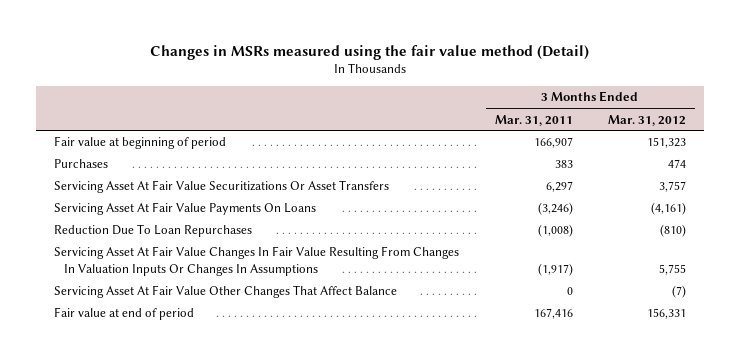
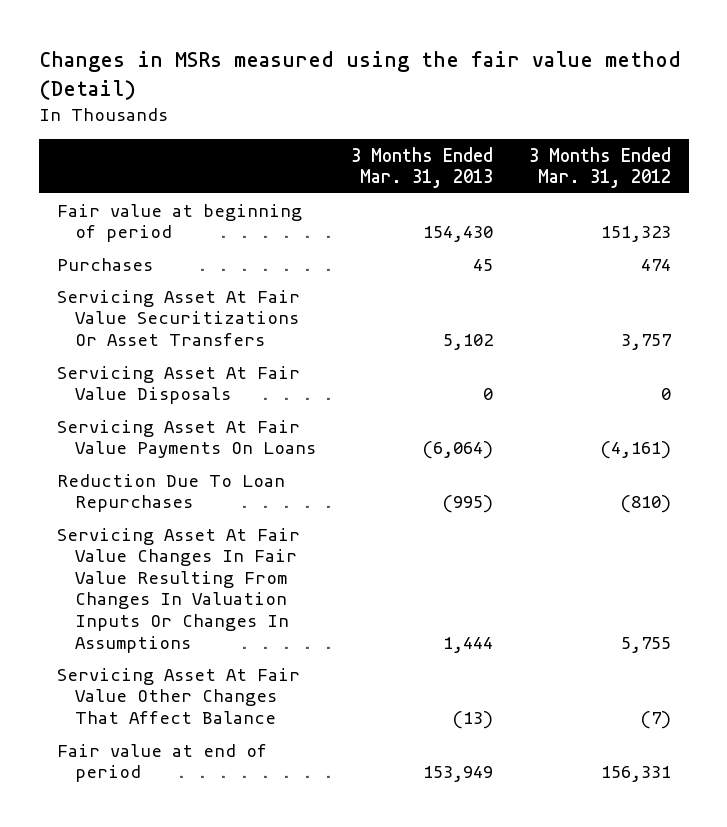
[494,114,573,126] Mar. 31, 2011 -> none
none -> [351,146,494,189] 3 Months Ended Mar. 31, 2013
none -> [56,365,300,405] Servicing Asset At Fair Value Disposals

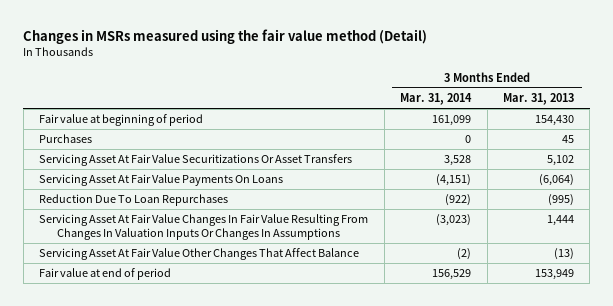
[528,146,671,189] 3 Months Ended Mar. 31, 2012 -> none
none -> [400,92,473,105] Mar. 31, 2014
[56,365,300,405] Servicing Asset At Fair Value Disposals -> none

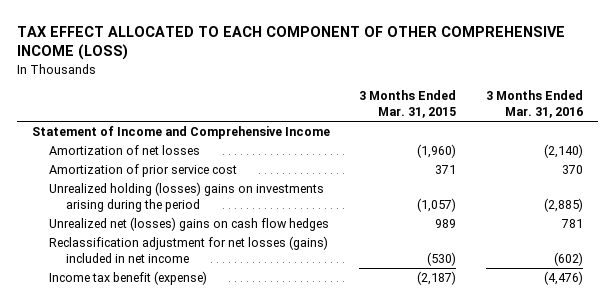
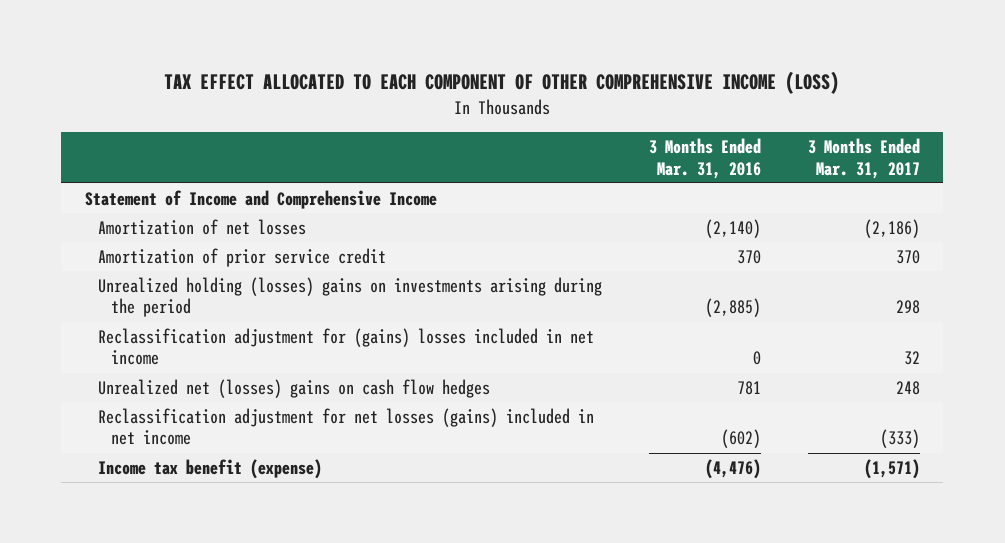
[359,90,457,119] 3 Months Ended Mar. 31, 2015 -> none
none -> [807,138,920,179] 3 Months Ended Mar. 31, 2017
[48,164,237,178] Amortization of prior service cost -> [97,248,386,268] Amortization of prior service credit
none -> [97,328,594,366] Reclassification adjustment for (gains) losses included in net income

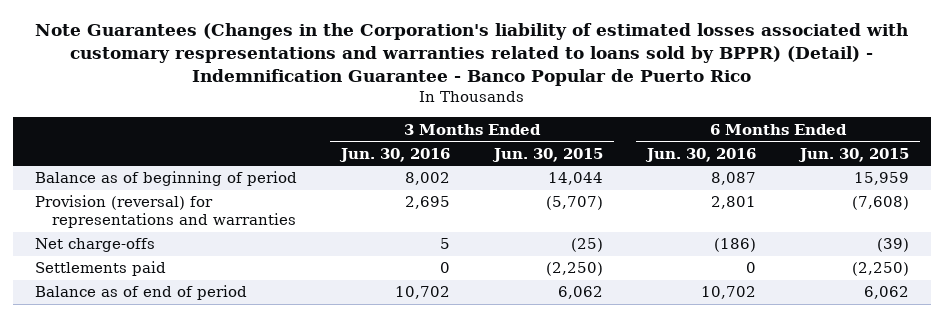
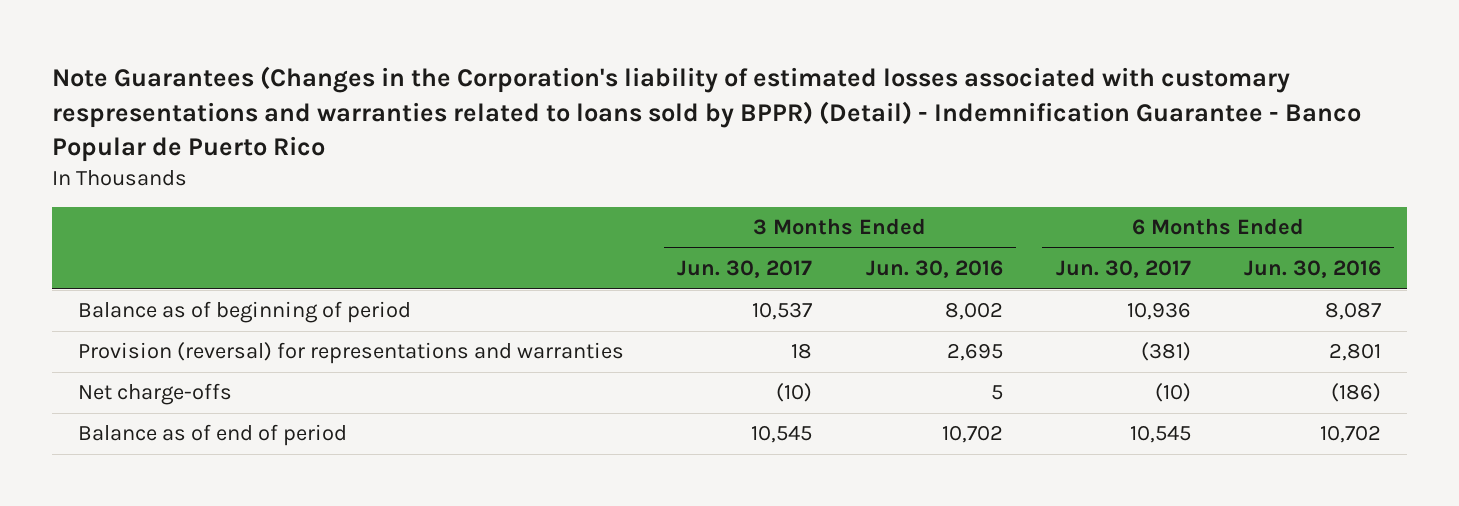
[492,147,604,162] Jun. 30, 2015 -> none
[797,147,909,162] Jun. 30, 2015 -> none
none -> [677,260,813,279] Jun. 30, 2017
none -> [1055,260,1191,279] Jun. 30, 2017
[35,261,167,277] Settlements paid -> none

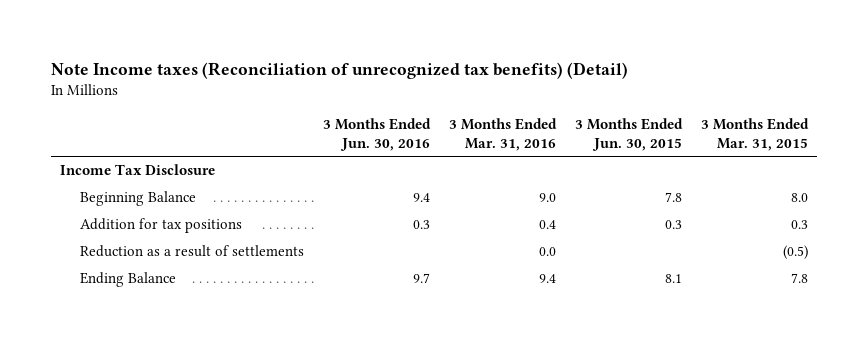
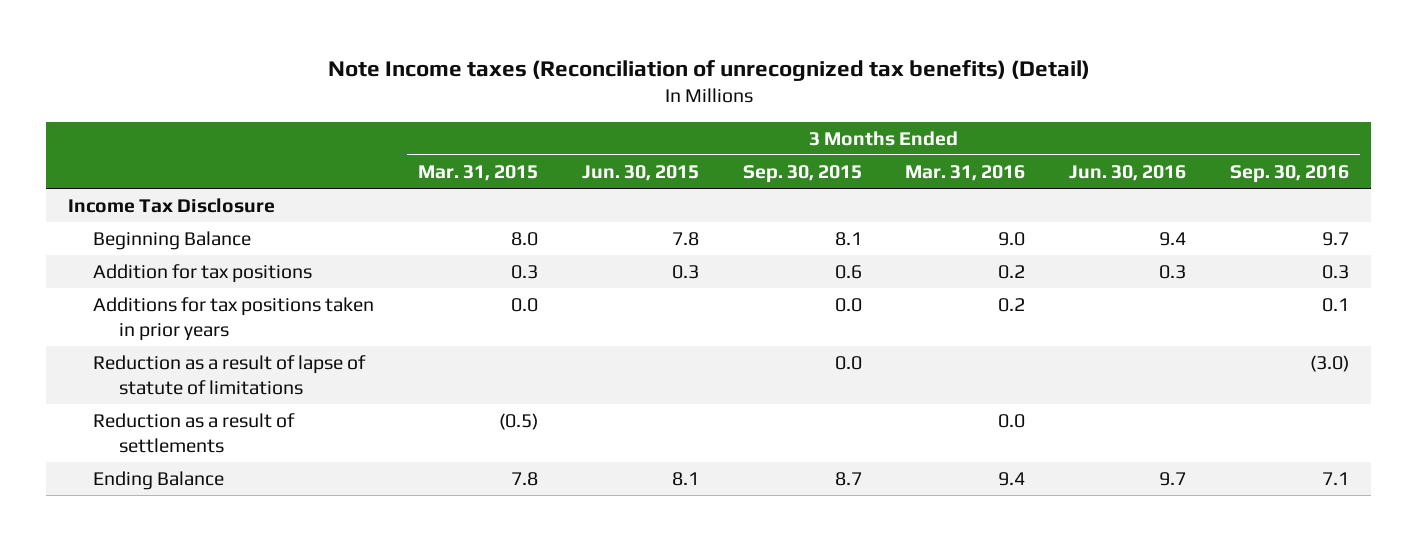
none -> [742,164,862,183] Sep. 30, 2015
none -> [1230,164,1350,183] Sep. 30, 2016
[538,220,556,230] 0.4 -> [998,264,1026,279] 0.2
none -> [93,296,375,341] Additions for tax positions taken in prior years
none -> [93,354,367,395] Reduction as a result of lapse of statute of limitations

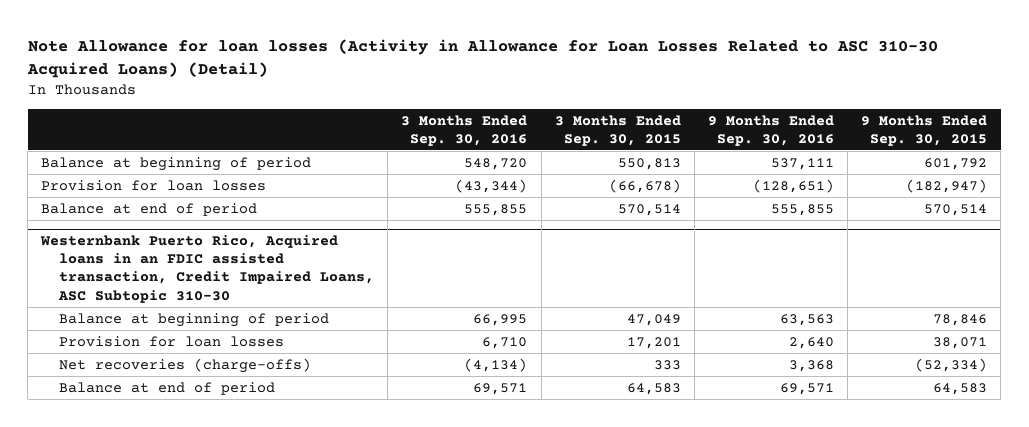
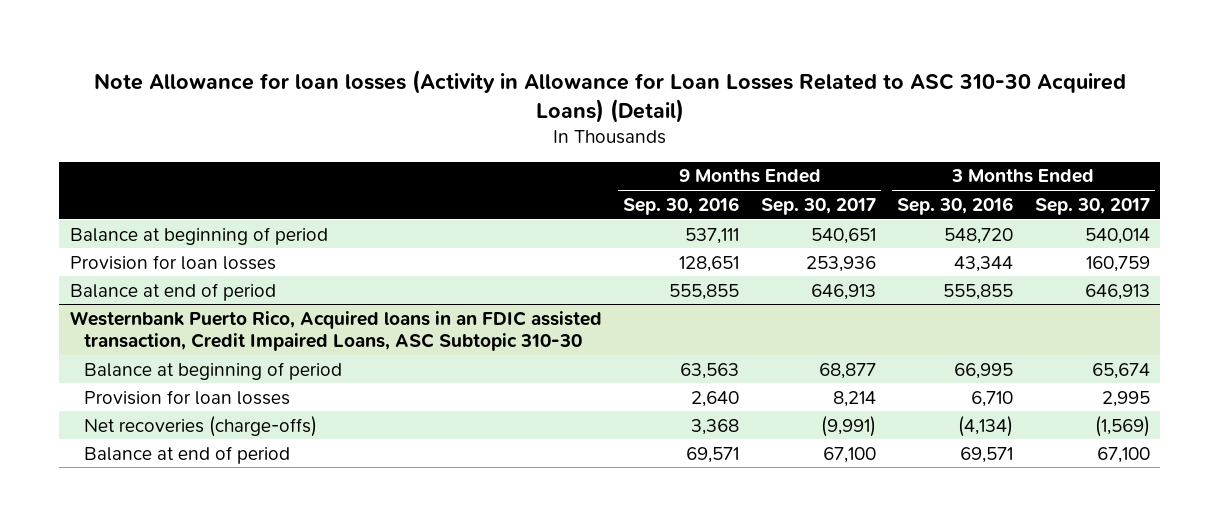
[554,114,681,146] 3 Months Ended Sep. 30, 2015 -> none
[861,114,988,146] 9 Months Ended Sep. 30, 2015 -> none
none -> [760,197,876,215] Sep. 30, 2017
none -> [1034,197,1150,215] Sep. 30, 2017
[455,178,528,193] (43,344) -> [954,255,1014,272] 43,344
[753,178,835,193] (128,651) -> [679,255,740,272] 128,651

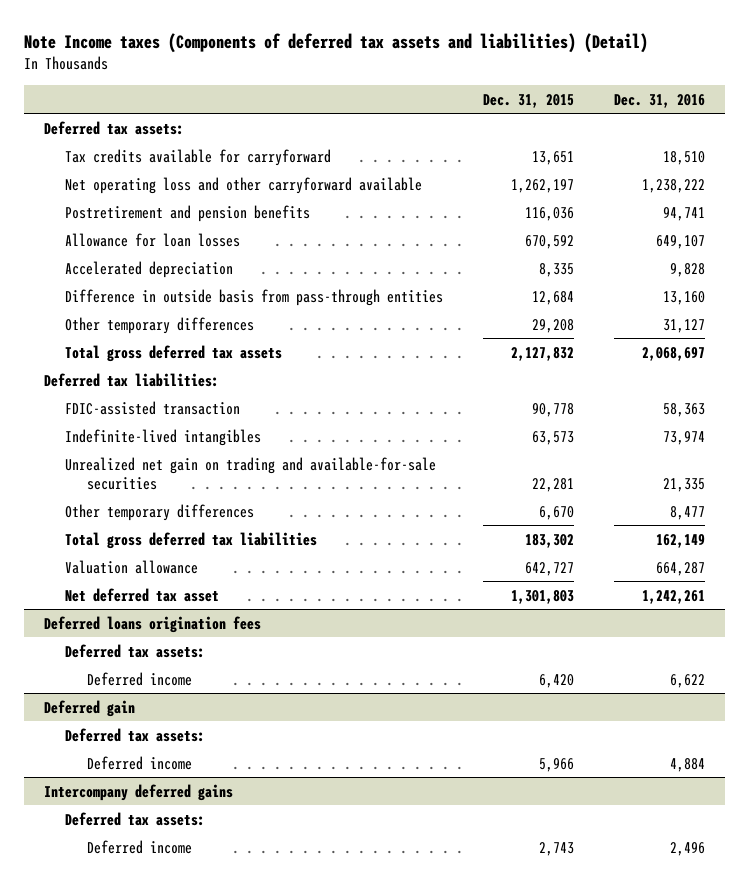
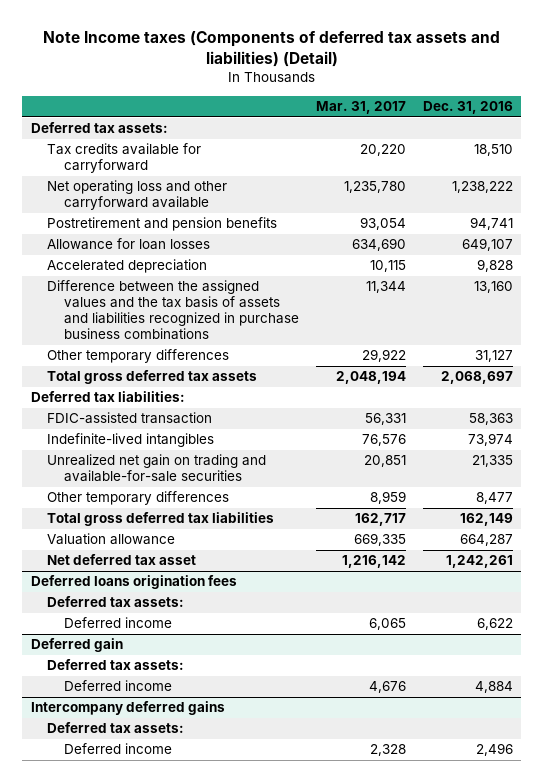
[483,93,575,108] Dec. 31, 2015 -> none
none -> [315,101,406,115] Mar. 31, 2017
[65,288,444,306] Difference in outside basis from pass-through entities -> [47,280,300,341] Difference between the assigned values and the tax basis of assets and liabilities recognized in purchase business combinations

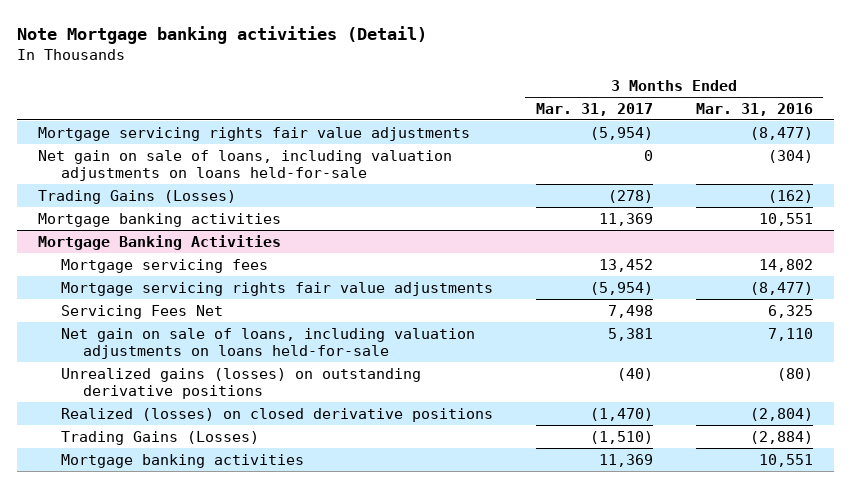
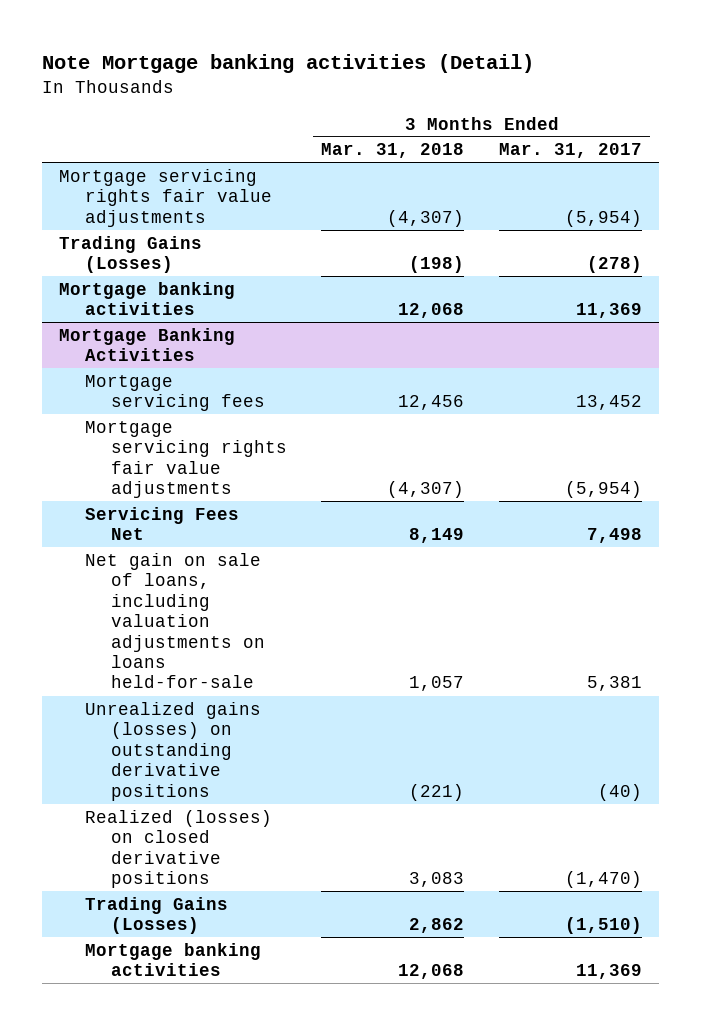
[695,102,813,116] Mar. 31, 2016 -> none
none -> [321,143,465,159] Mar. 31, 2018
[38,149,453,182] Net gain on sale of loans, including valuation adjustments on loans held-for-sale -> none

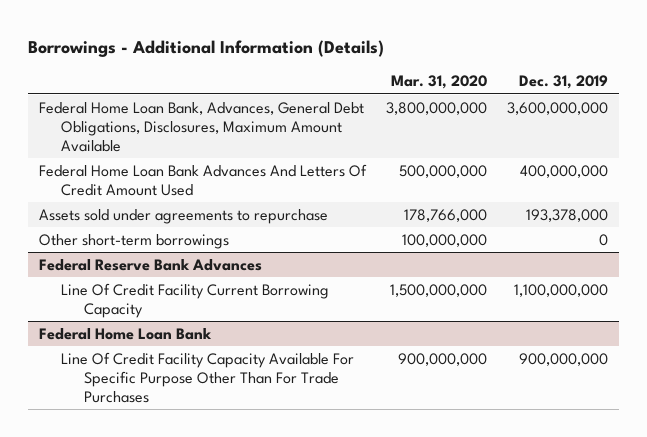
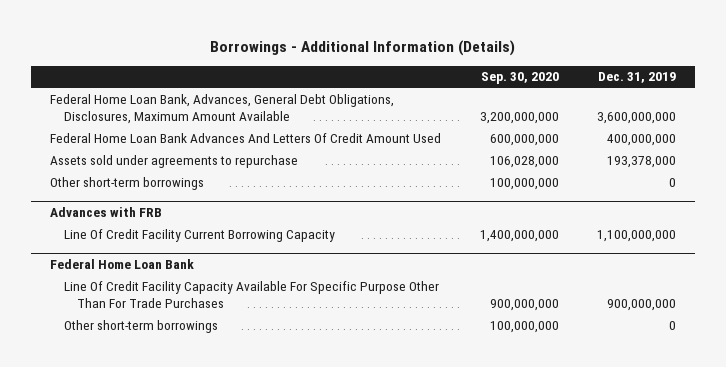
[390,75,487,90] Mar. 31, 2020 -> none
none -> [480,72,559,85] Sep. 30, 2020
[38,258,262,271] Federal Reserve Bank Advances -> [50,207,163,218] Advances with FRB
none -> [63,319,218,333] Other short-term borrowings

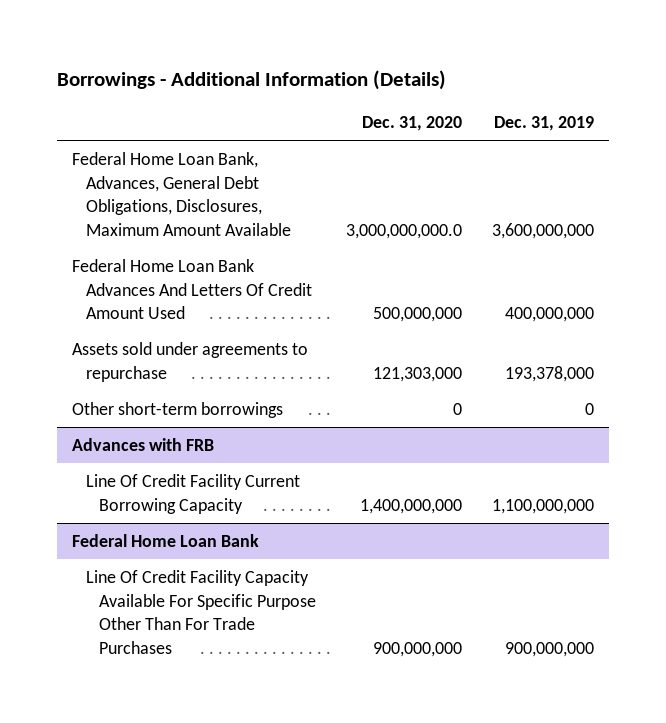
[480,72,559,85] Sep. 30, 2020 -> none
none -> [362,115,463,131] Dec. 31, 2020
[63,319,218,333] Other short-term borrowings -> none

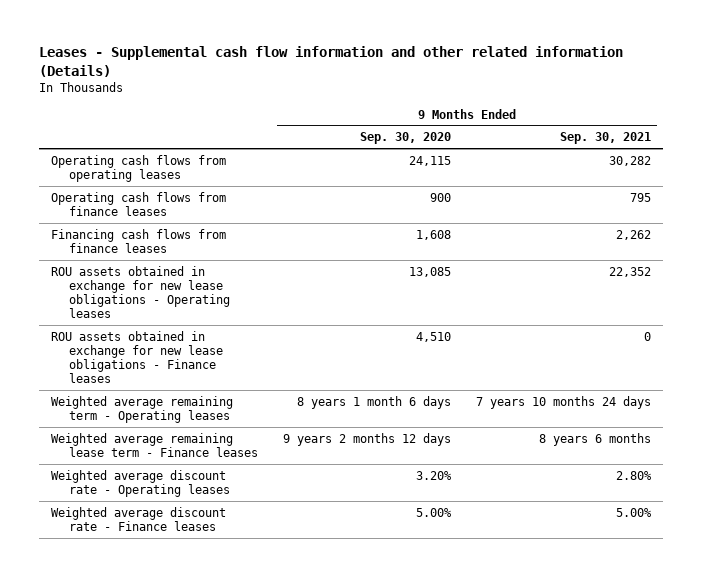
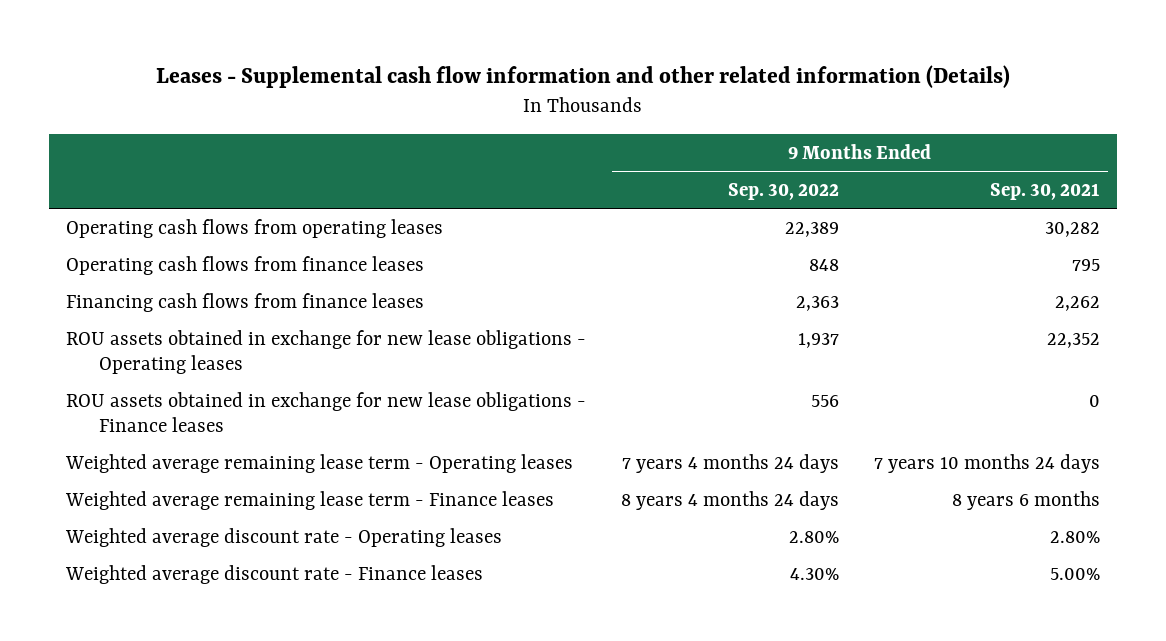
[359,132,451,145] Sep. 30, 2020 -> none
none -> [727,182,839,200] Sep. 30, 2022
[51,395,234,423] Weighted average remaining term - Operating leases -> [65,453,574,473] Weighted average remaining lease term - Operating leases

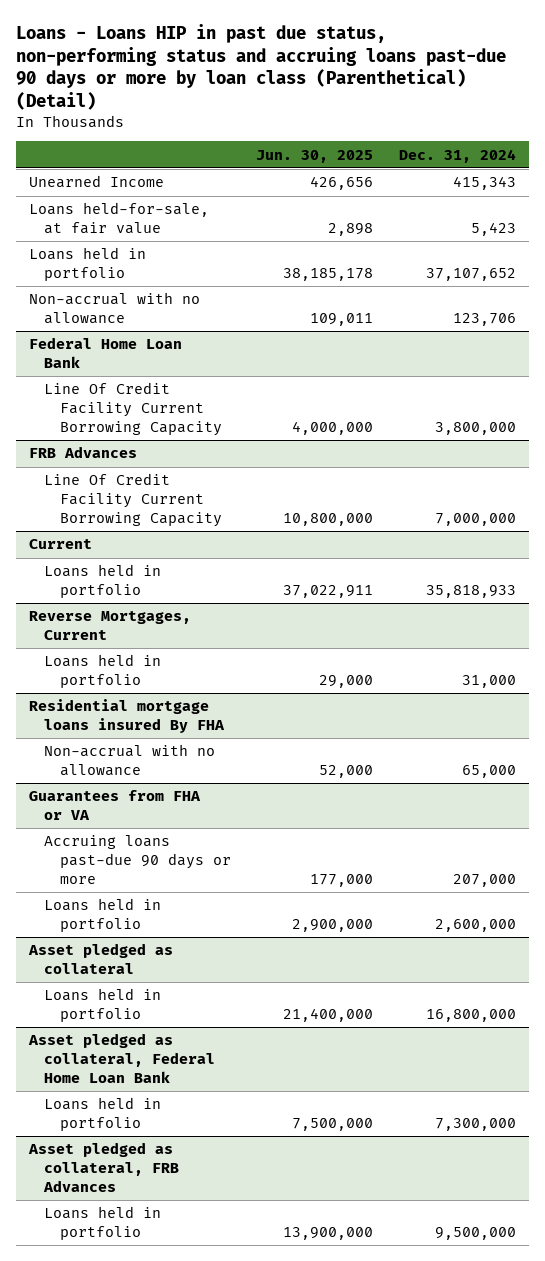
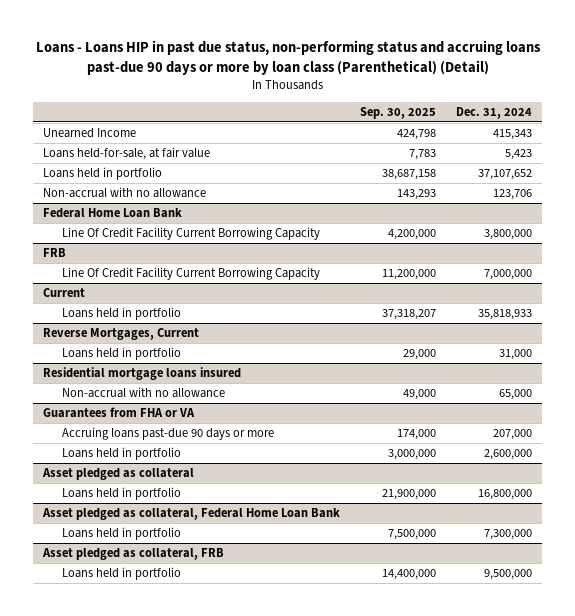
[256,149,374,163] Jun. 30, 2025 -> none
none -> [360,106,437,119] Sep. 30, 2025
[29,446,138,459] FRB Advances -> [42,248,66,258] FRB
[29,699,226,734] Residential mortgage loans insured By FHA -> [42,367,241,381] Residential mortgage loans insured
[28,1142,180,1193] Asset pledged as collateral, FRB Advances -> [41,548,224,561] Asset pledged as collateral, FRB

